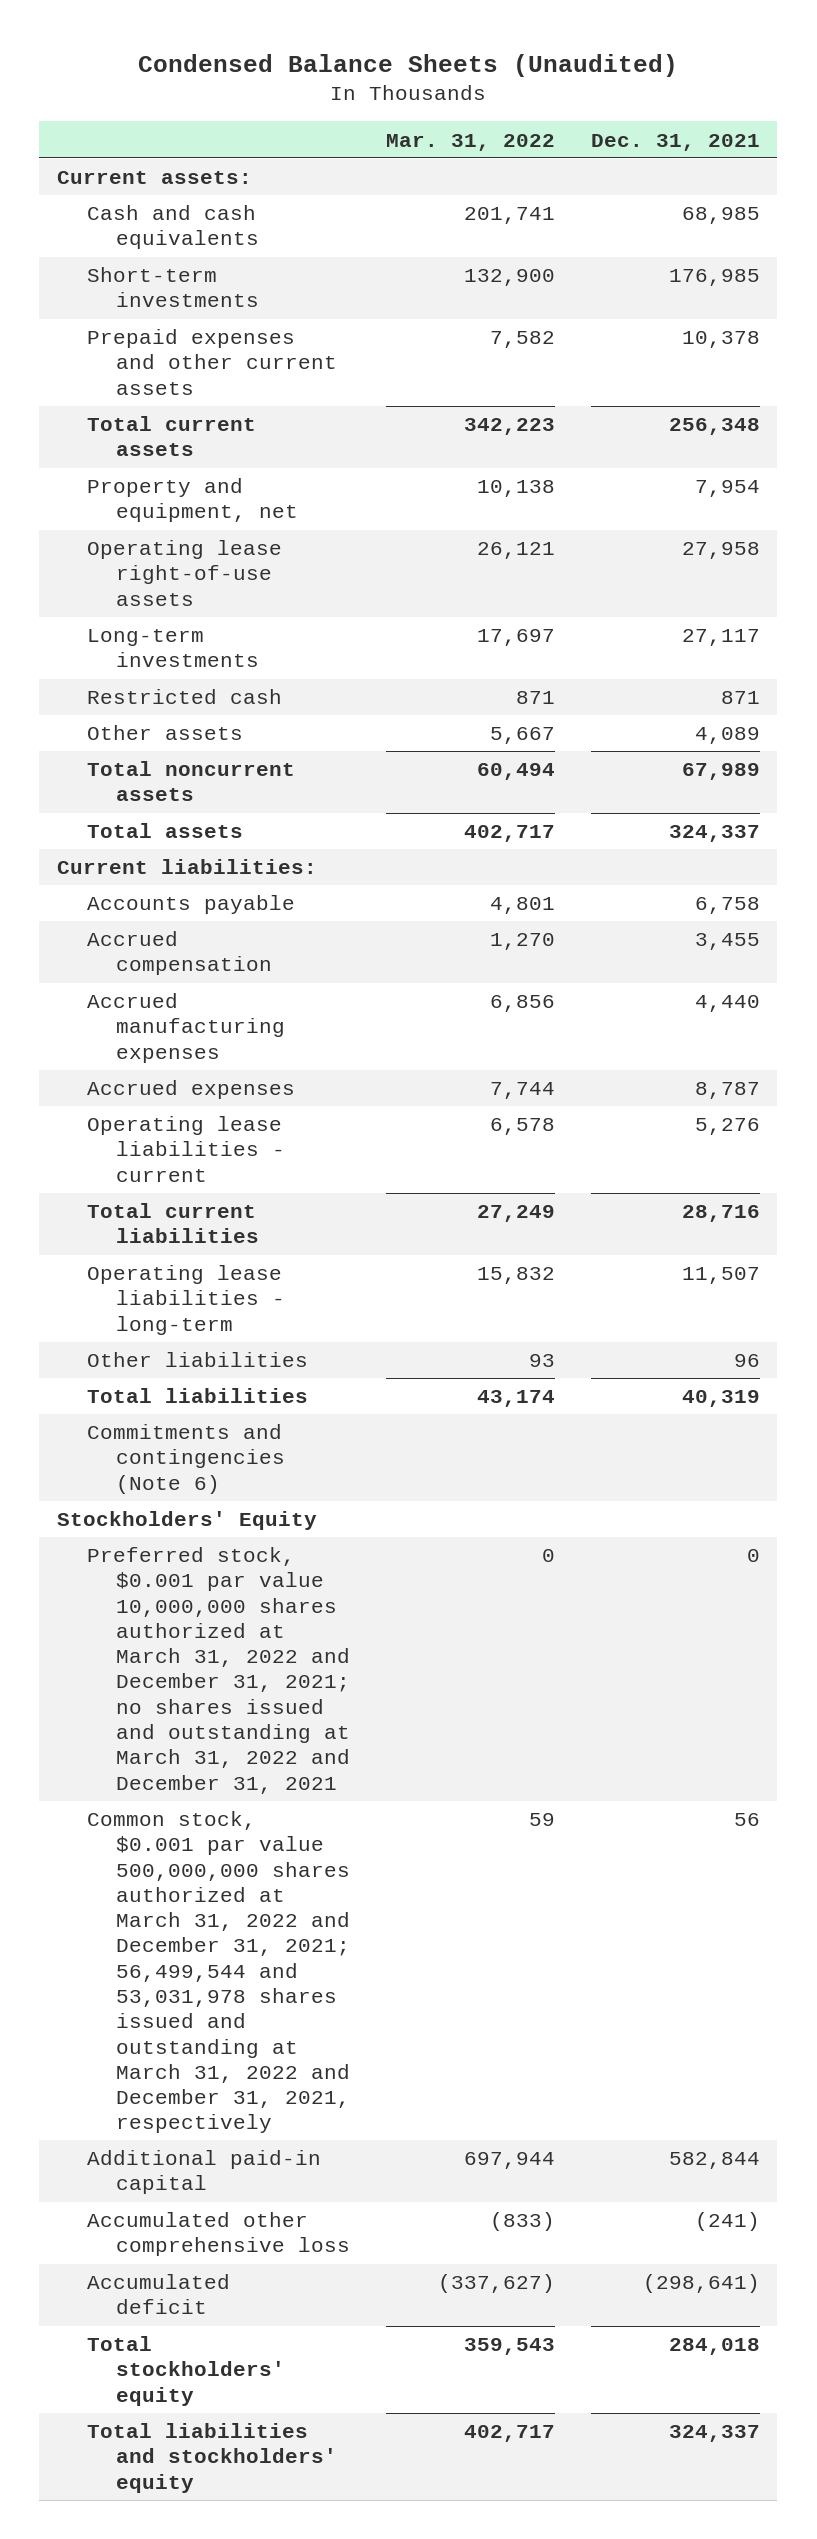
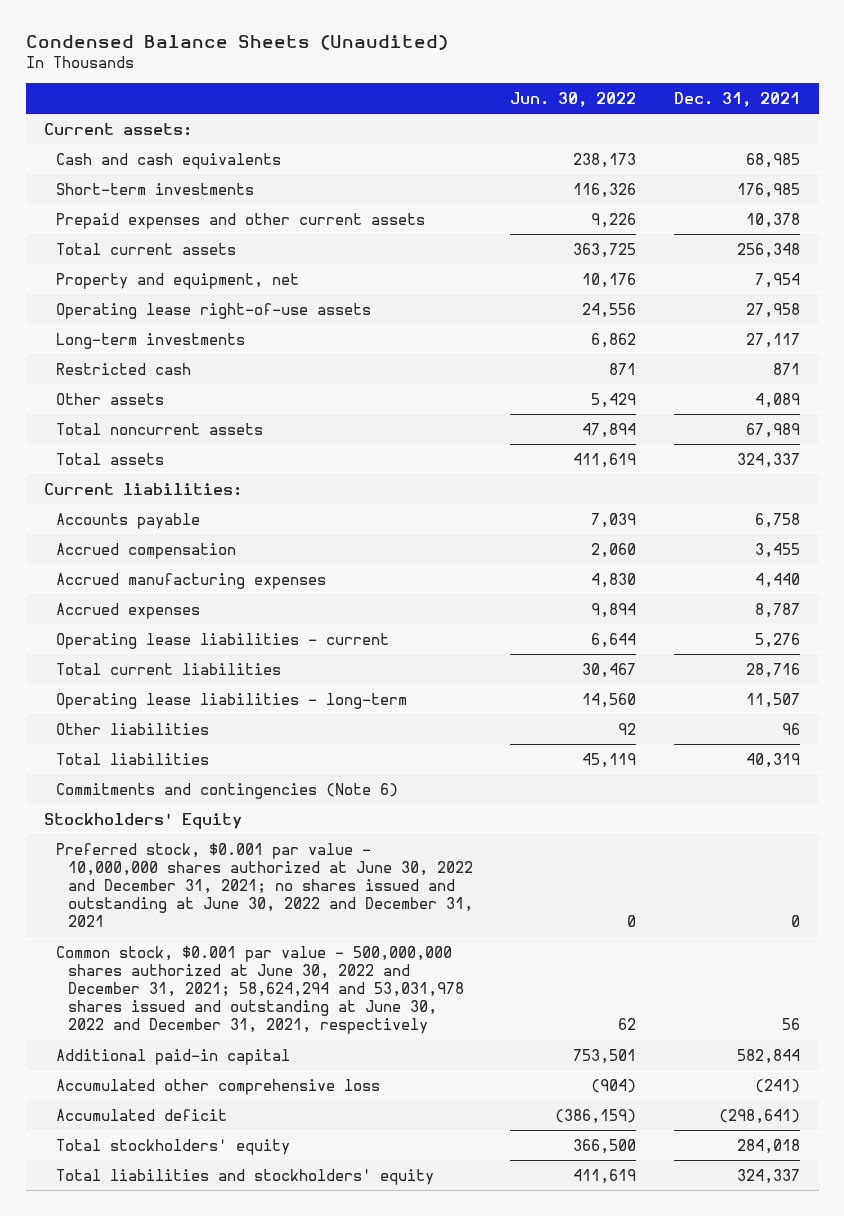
[385,133,555,151] Mar. 31, 2022 -> none
none -> [510,91,637,107] Jun. 30, 2022
[86,1547,351,1794] Preferred stock, $0.001 par value 10,000,000 shares authorized at March 31, 2022 and December 31, 2021; no shares issued and outstanding at March 31, 2022 and December 31, 2021 -> [55,842,473,928] Preferred stock, $0.001 par value - 10,000,000 shares authorized at June 30, 2022 and December 31, 2021; no shares issued and outstanding at June 30, 2022 and December 31, 2021
[86,1811,351,2134] Common stock, $0.001 par value 500,000,000 shares authorized at March 31, 2022 and December 31, 2021; 56,499,544 and 53,031,978 shares issued and outstanding at March 31, 2022 and December 31, 2021, respectively -> [55,945,464,1035] Common stock, $0.001 par value - 500,000,000 shares authorized at June 30, 2022 and December 31, 2021; 58,624,294 and 53,031,978 shares issued and outstanding at June 30, 2022 and December 31, 2021, respectively

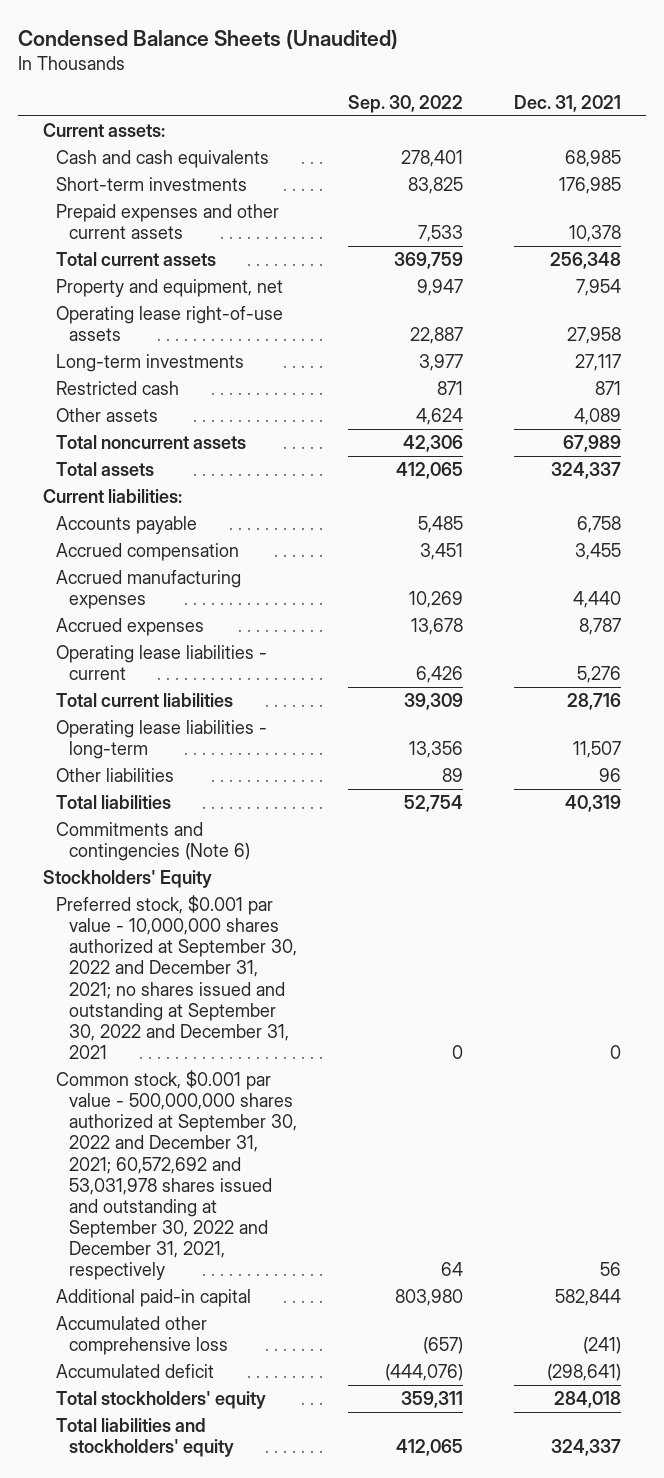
[510,91,637,107] Jun. 30, 2022 -> none
none -> [348,94,464,113] Sep. 30, 2022
[55,842,473,928] Preferred stock, $0.001 par value - 10,000,000 shares authorized at June 30, 2022 and December 31, 2021; no shares issued and outstanding at June 30, 2022 and December 31, 2021 -> [56,895,298,1059] Preferred stock, $0.001 par value - 10,000,000 shares authorized at September 30, 2022 and December 31, 2021; no shares issued and outstanding at September 30, 2022 and December 31, 2021
[55,945,464,1035] Common stock, $0.001 par value - 500,000,000 shares authorized at June 30, 2022 and December 31, 2021; 58,624,294 and 53,031,978 shares issued and outstanding at June 30, 2022 and December 31, 2021, respectively -> [56,1070,298,1280] Common stock, $0.001 par value - 500,000,000 shares authorized at September 30, 2022 and December 31, 2021; 60,572,692 and 53,031,978 shares issued and outstanding at September 30, 2022 and December 31, 2021, respectively

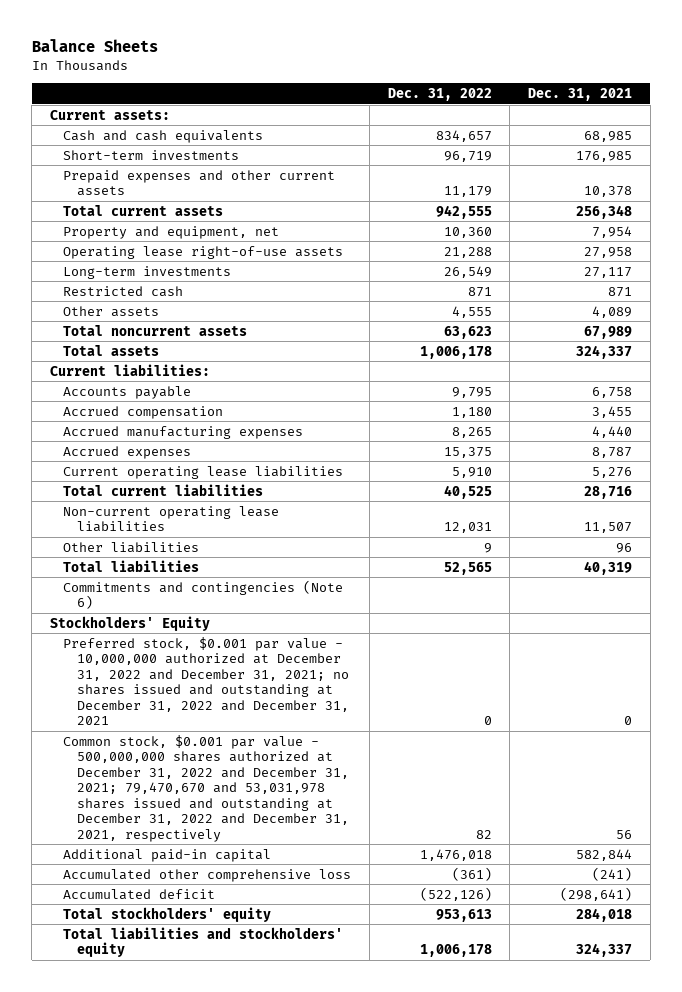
[17,28,398,49] Condensed Balance Sheets (Unaudited) -> [31,39,158,53] Balance Sheets
[348,94,464,113] Sep. 30, 2022 -> none
none -> [387,88,492,102] Dec. 31, 2022
[56,645,268,681] Operating lease liabilities - current -> [63,465,344,479] Current operating lease liabilities
[56,720,268,760] Operating lease liabilities - long-term -> [63,505,280,533] Non-current operating lease liabilities
[56,895,298,1059] Preferred stock, $0.001 par value - 10,000,000 shares authorized at September 30, 2022 and December 31, 2021; no shares issued and outstanding at September 30, 2022 and December 31, 2021 -> [63,636,350,726] Preferred stock, $0.001 par value - 10,000,000 authorized at December 31, 2022 and December 31, 2021; no shares issued and outstanding at December 31, 2022 and December 31, 2021
[56,1070,298,1280] Common stock, $0.001 par value - 500,000,000 shares authorized at September 30, 2022 and December 31, 2021; 60,572,692 and 53,031,978 shares issued and outstanding at September 30, 2022 and December 31, 2021, respectively -> [63,734,350,842] Common stock, $0.001 par value - 500,000,000 shares authorized at December 31, 2022 and December 31, 2021; 79,470,670 and 53,031,978 shares issued and outstanding at December 31, 2022 and December 31, 2021, respectively

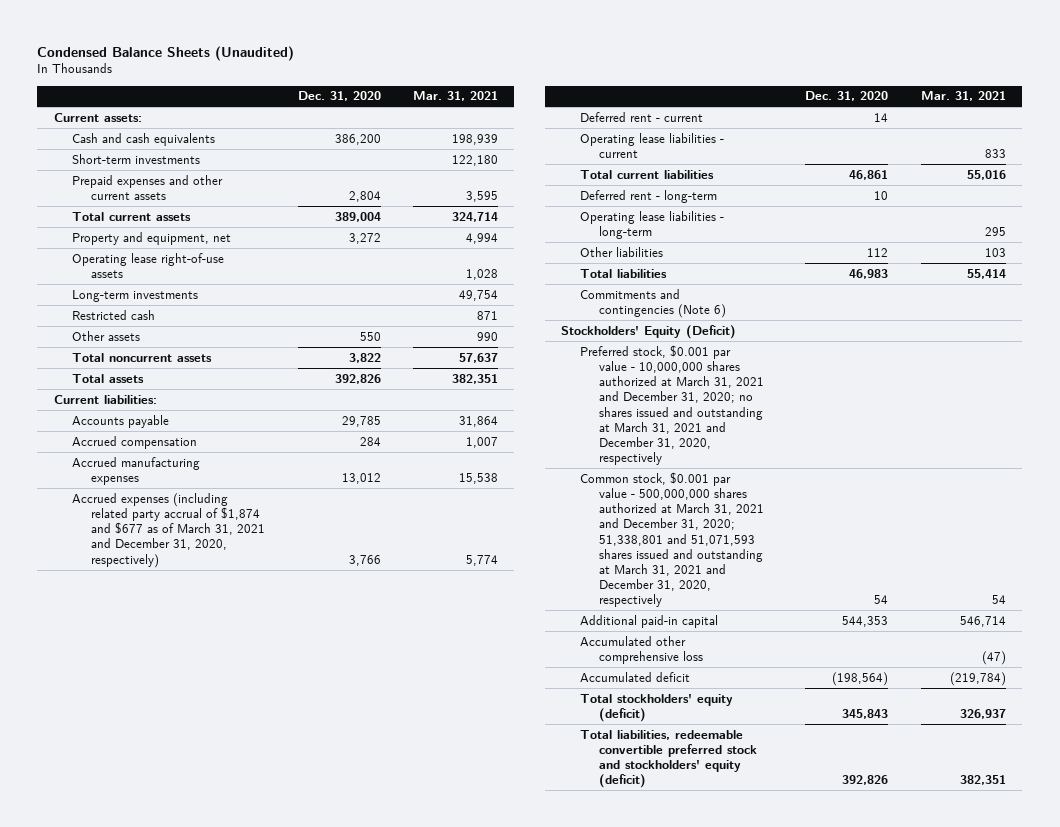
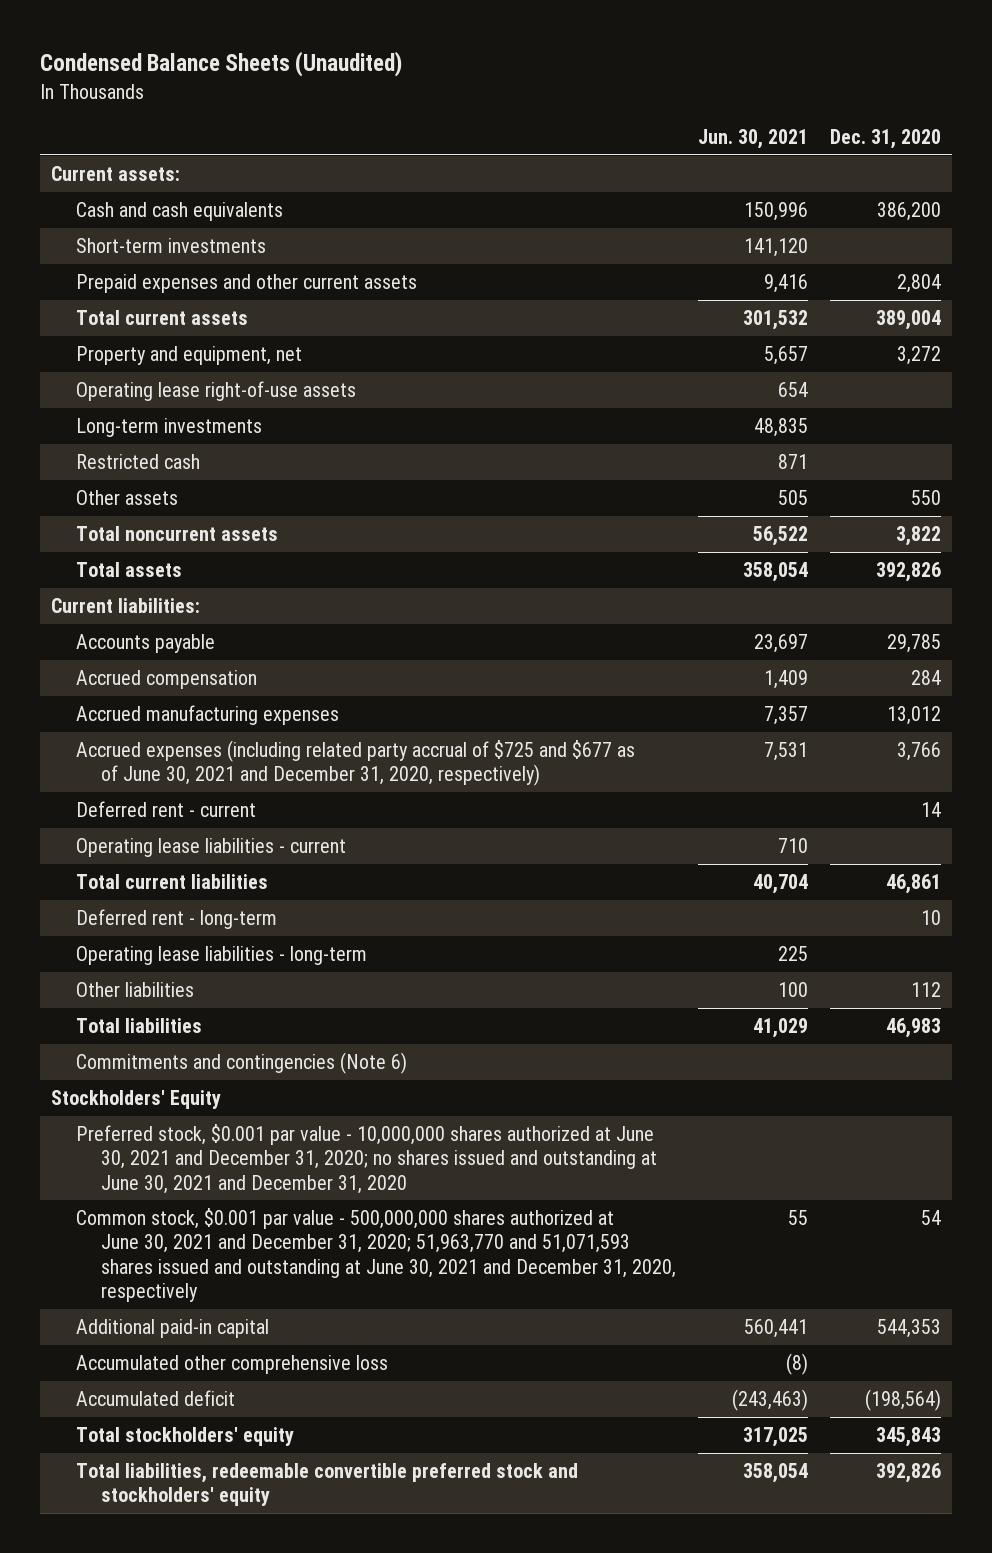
[413,91,499,102] Mar. 31, 2021 -> none
none -> [698,128,809,149] Jun. 30, 2021
[72,492,266,568] Accrued expenses (including related party accrual of $1,874 and $677 as of March 31, 2021 and December 31, 2020, respectively) -> [76,740,636,787] Accrued expenses (including related party accrual of $725 and $677 as of June 30, 2021 and December 31, 2020, respectively)
[561,324,737,339] Stockholders' Equity (Deficit) -> [51,1090,222,1110] Stockholders' Equity
[580,344,764,466] Preferred stock, $0.001 par value - 10,000,000 shares authorized at March 31, 2021 and December 31, 2020; no shares issued and outstanding at March 31, 2021 and December 31, 2020, respectively -> [76,1124,658,1194] Preferred stock, $0.001 par value - 10,000,000 shares authorized at June 30, 2021 and December 31, 2020; no shares issued and outstanding at June 30, 2021 and December 31, 2020
[580,471,764,608] Common stock, $0.001 par value - 500,000,000 shares authorized at March 31, 2021 and December 31, 2020; 51,338,801 and 51,071,593 shares issued and outstanding at March 31, 2021 and December 31, 2020, respectively -> [76,1208,677,1302] Common stock, $0.001 par value - 500,000,000 shares authorized at June 30, 2021 and December 31, 2020; 51,963,770 and 51,071,593 shares issued and outstanding at June 30, 2021 and December 31, 2020, respectively
[580,693,734,722] Total stockholders' equity (deficit) -> [76,1427,295,1447] Total stockholders' equity
[580,729,757,789] Total liabilities, redeemable convertible preferred stock and stockholders' equity (deficit) -> [76,1463,579,1507] Total liabilities, redeemable convertible preferred stock and stockholders' equity

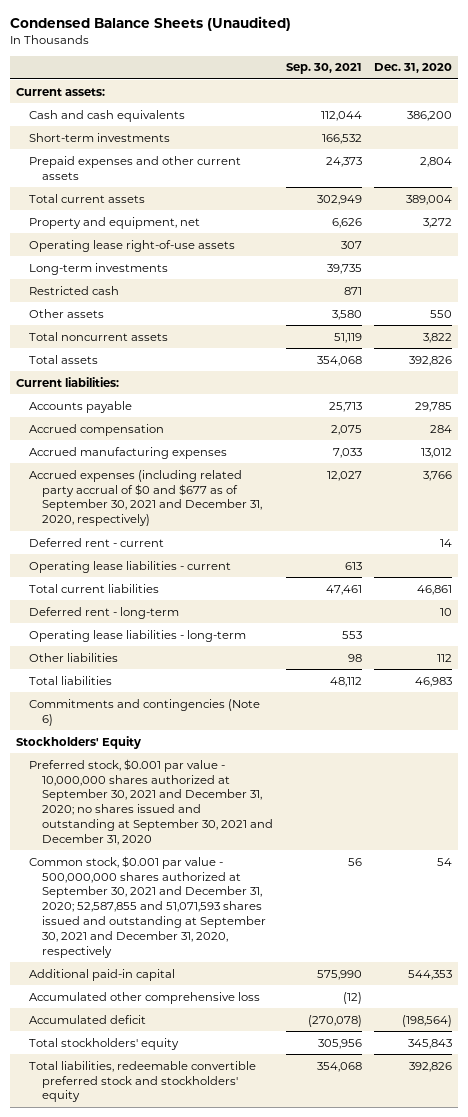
[698,128,809,149] Jun. 30, 2021 -> none
none -> [285,63,362,75] Sep. 30, 2021
[76,740,636,787] Accrued expenses (including related party accrual of $725 and $677 as of June 30, 2021 and December 31, 2020, respectively) -> [29,469,263,527] Accrued expenses (including related party accrual of $0 and $677 as of September 30, 2021 and December 31, 2020, respectively)
[76,1124,658,1194] Preferred stock, $0.001 par value - 10,000,000 shares authorized at June 30, 2021 and December 31, 2020; no shares issued and outstanding at June 30, 2021 and December 31, 2020 -> [29,758,274,845] Preferred stock, $0.001 par value - 10,000,000 shares authorized at September 30, 2021 and December 31, 2020; no shares issued and outstanding at September 30, 2021 and December 31, 2020
[76,1208,677,1302] Common stock, $0.001 par value - 500,000,000 shares authorized at June 30, 2021 and December 31, 2020; 51,963,770 and 51,071,593 shares issued and outstanding at June 30, 2021 and December 31, 2020, respectively -> [29,855,267,958] Common stock, $0.001 par value - 500,000,000 shares authorized at September 30, 2021 and December 31, 2020; 52,587,855 and 51,071,593 shares issued and outstanding at September 30, 2021 and December 31, 2020, respectively

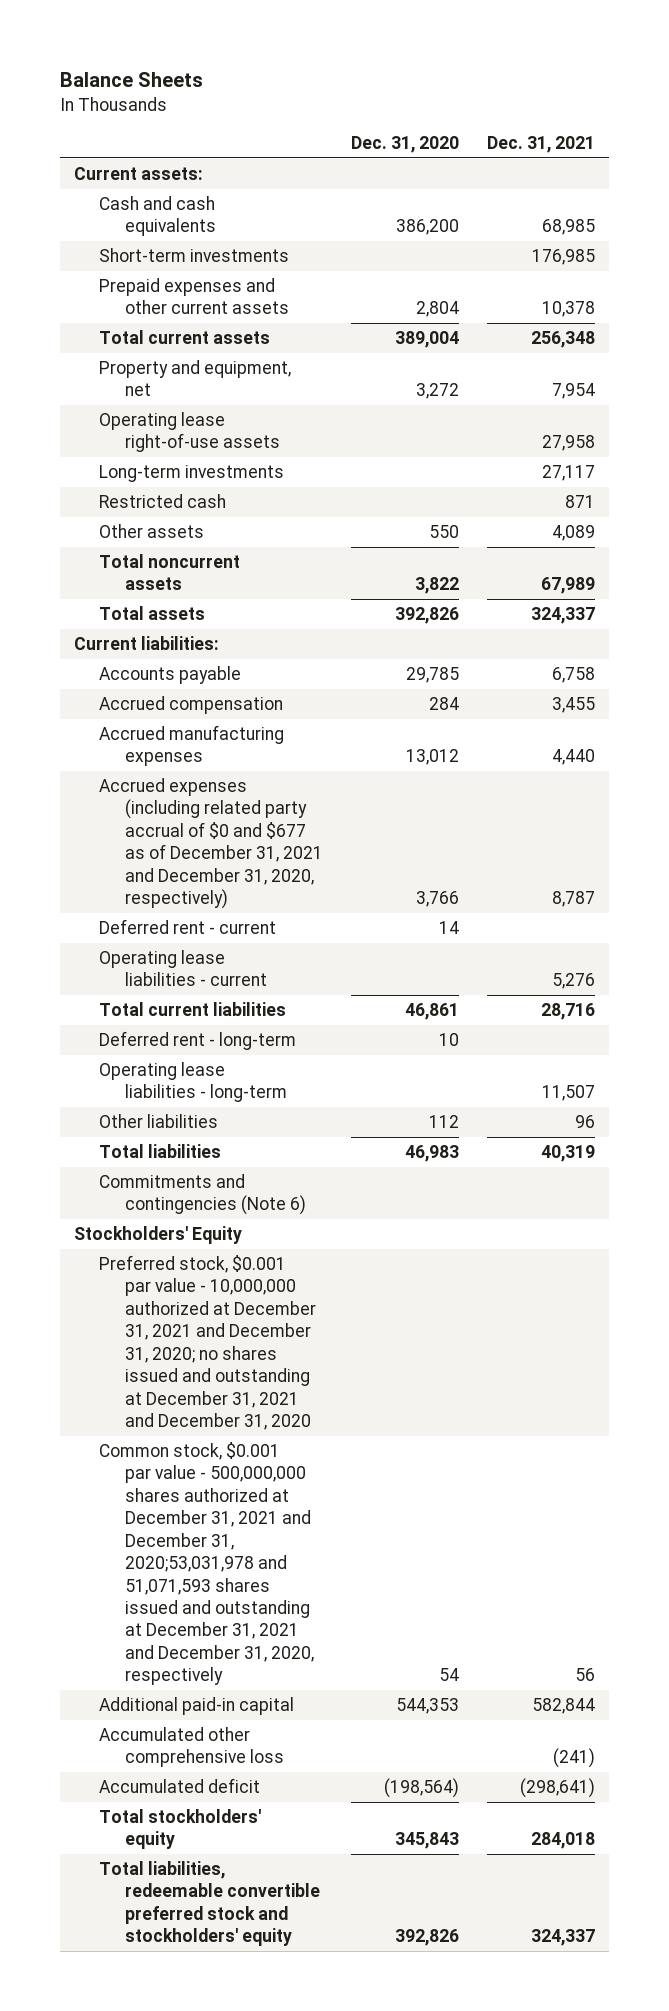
[10,16,292,32] Condensed Balance Sheets (Unaudited) -> [60,72,204,88] Balance Sheets
[285,63,362,75] Sep. 30, 2021 -> none
none -> [487,136,596,154] Dec. 31, 2021
[29,469,263,527] Accrued expenses (including related party accrual of $0 and $677 as of September 30, 2021 and December 31, 2020, respectively) -> [99,777,323,910] Accrued expenses (including related party accrual of $0 and $677 as of December 31, 2021 and December 31, 2020, respectively)
[29,758,274,845] Preferred stock, $0.001 par value - 10,000,000 shares authorized at September 30, 2021 and December 31, 2020; no shares issued and outstanding at September 30, 2021 and December 31, 2020 -> [99,1254,316,1431] Preferred stock, $0.001 par value - 10,000,000 authorized at December 31, 2021 and December 31, 2020; no shares issued and outstanding at December 31, 2021 and December 31, 2020
[29,855,267,958] Common stock, $0.001 par value - 500,000,000 shares authorized at September 30, 2021 and December 31, 2020; 52,587,855 and 51,071,593 shares issued and outstanding at September 30, 2021 and December 31, 2020, respectively -> [99,1441,314,1686] Common stock, $0.001 par value - 500,000,000 shares authorized at December 31, 2021 and December 31, 2020;53,031,978 and 51,071,593 shares issued and outstanding at December 31, 2021 and December 31, 2020, respectively

